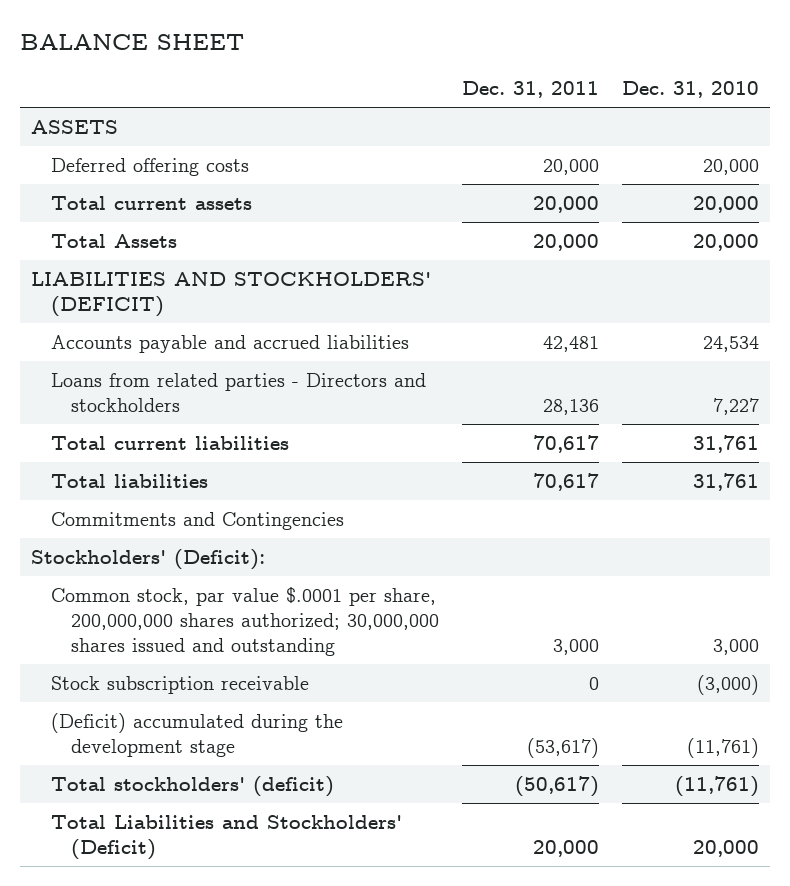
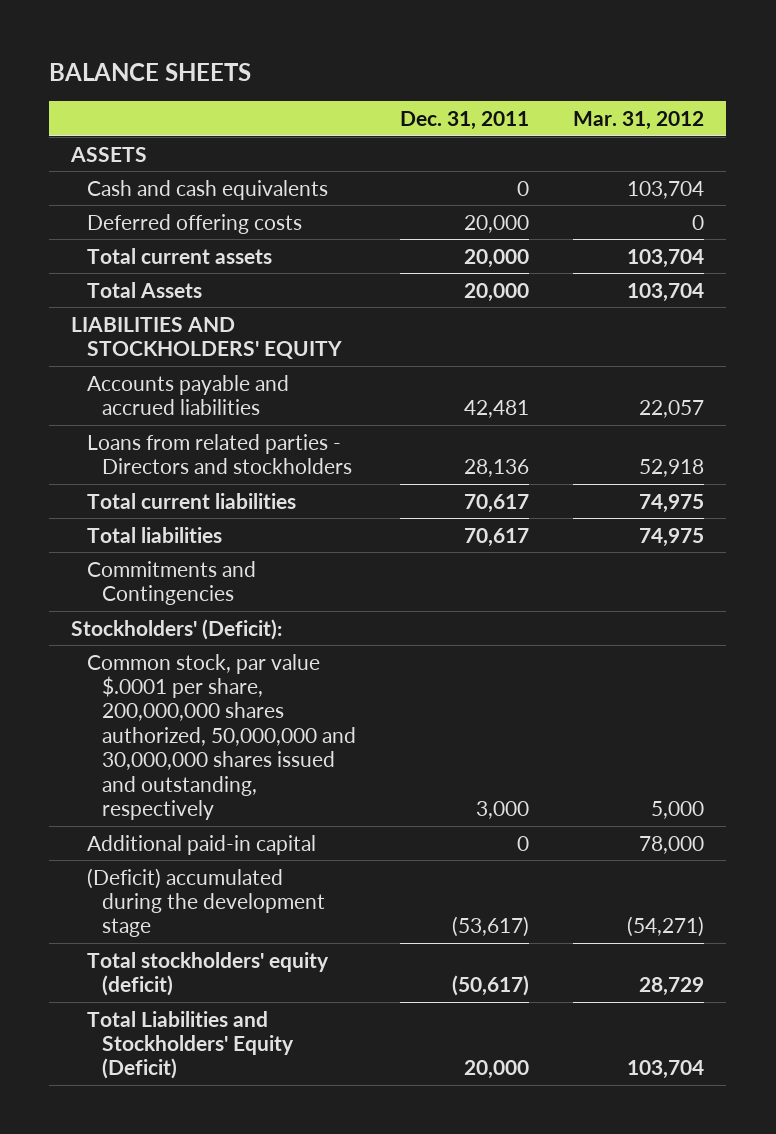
[19,33,244,50] BALANCE SHEET -> [49,62,252,81] BALANCE SHEETS
[621,80,759,98] Dec. 31, 2010 -> none
none -> [573,110,705,130] Mar. 31, 2012
none -> [86,179,328,200] Cash and cash equivalents
[31,271,432,317] LIABILITIES AND STOCKHOLDERS' (DEFICIT) -> [71,316,342,359] LIABILITIES AND STOCKHOLDERS' EQUITY
[51,675,310,694] Stock subscription receivable -> none
[51,586,439,656] Common stock, par value $.0001 per share, 200,000,000 shares authorized; 30,000,000 shares issued and outstanding -> [86,653,357,821] Common stock, par value $.0001 per share, 200,000,000 shares authorized, 50,000,000 and 30,000,000 shares issued and outstanding, respectively
none -> [86,834,316,855] Additional paid-in capital
[51,775,335,797] Total stockholders' (deficit) -> [86,951,329,996] Total stockholders' equity (deficit)
[51,814,403,860] Total Liabilities and Stockholders' (Deficit) -> [86,1010,295,1080] Total Liabilities and Stockholders' Equity (Deficit)

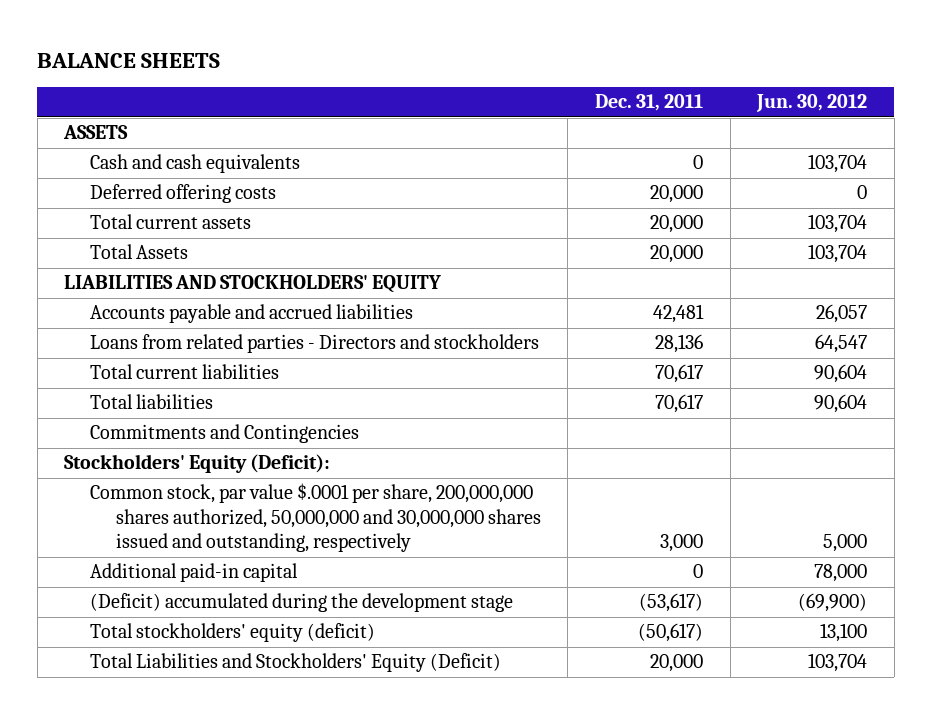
[573,110,705,130] Mar. 31, 2012 -> none
none -> [756,94,868,113] Jun. 30, 2012
[71,618,283,640] Stockholders' (Deficit): -> [64,454,331,474] Stockholders' Equity (Deficit):

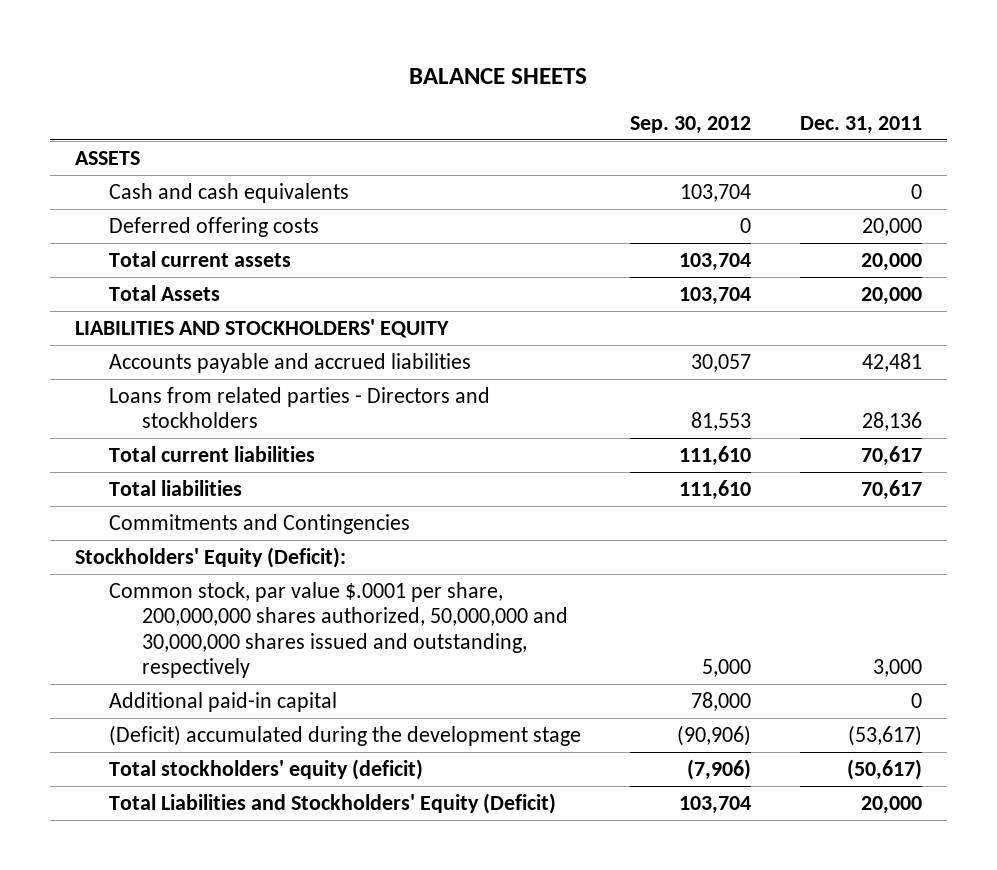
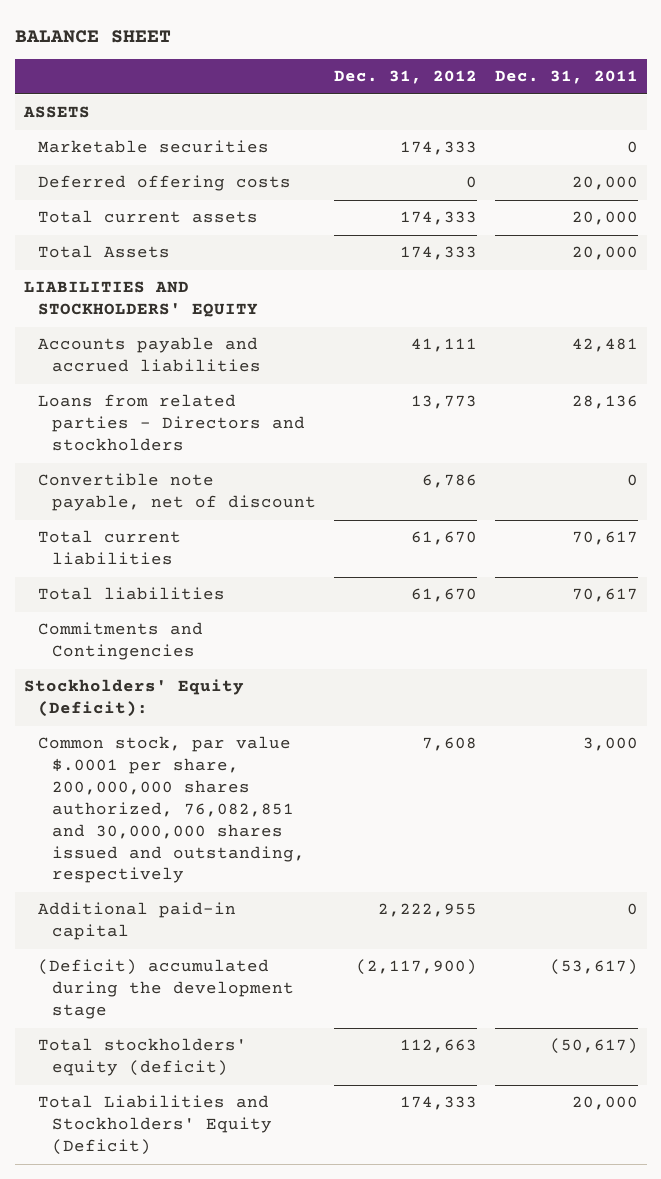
[409,68,588,85] BALANCE SHEETS -> [14,29,171,43] BALANCE SHEET
[629,115,751,134] Sep. 30, 2012 -> none
none -> [333,70,477,85] Dec. 31, 2012
[108,182,349,203] Cash and cash equivalents -> none
none -> [37,140,269,154] Marketable securities
none -> [37,473,317,512] Convertible note payable, net of discount
[108,581,569,679] Common stock, par value $.0001 per share, 200,000,000 shares authorized, 50,000,000 and 30,000,000 shares issued and outstanding, respectively -> [37,736,306,884] Common stock, par value $.0001 per share, 200,000,000 shares authorized, 76,082,851 and 30,000,000 shares issued and outstanding, respectively

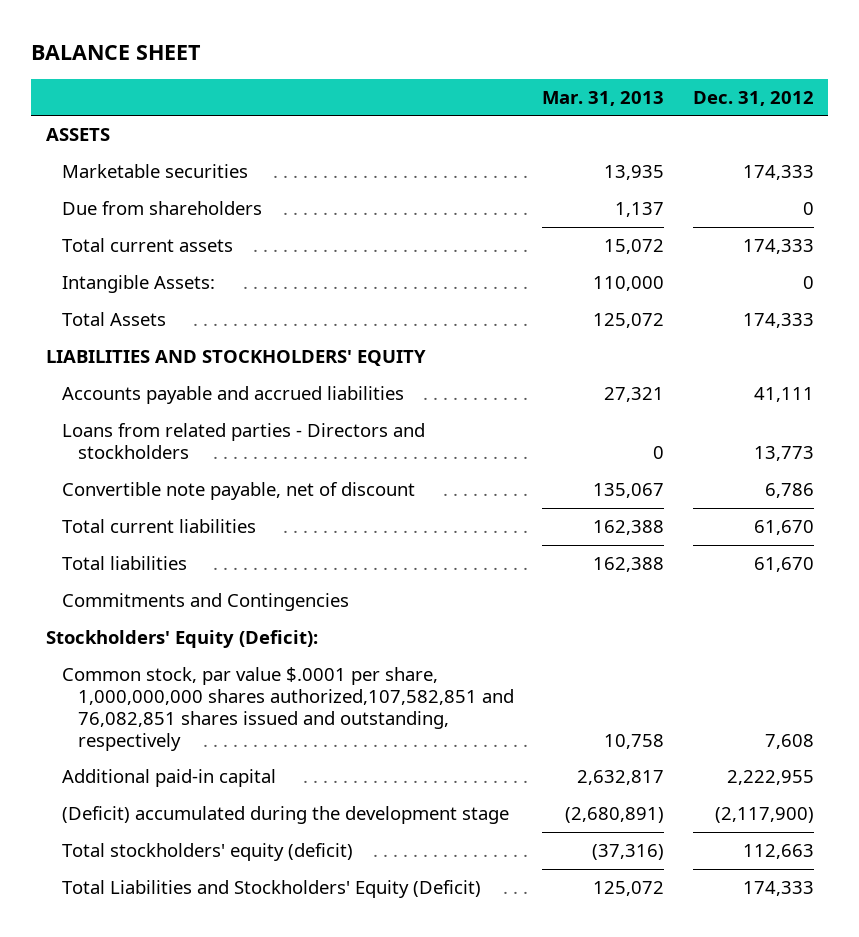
[494,70,638,85] Dec. 31, 2011 -> none
none -> [542,90,665,106] Mar. 31, 2013
[37,175,291,192] Deferred offering costs -> none
none -> [61,200,262,215] Due from shareholders
none -> [61,274,215,293] Intangible Assets:
[37,736,306,884] Common stock, par value $.0001 per share, 200,000,000 shares authorized, 76,082,851 and 30,000,000 shares issued and outstanding, respectively -> [61,666,514,751] Common stock, par value $.0001 per share, 1,000,000,000 shares authorized,107,582,851 and 76,082,851 shares issued and outstanding, respectively

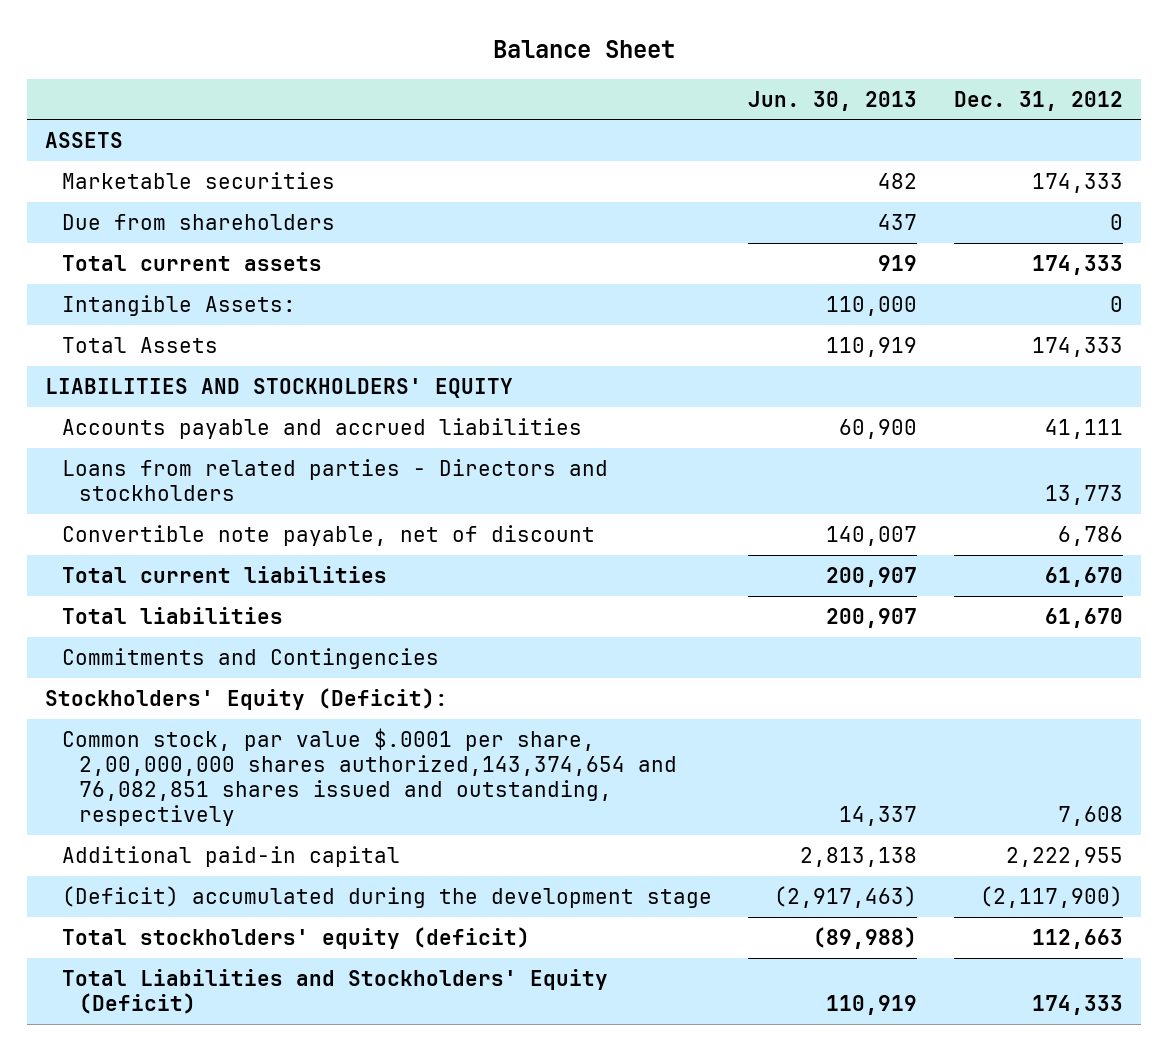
[31,45,202,61] BALANCE SHEET -> [492,40,675,59] Balance Sheet
[542,90,665,106] Mar. 31, 2013 -> none
none -> [748,90,918,111] Jun. 30, 2013
[61,666,514,751] Common stock, par value $.0001 per share, 1,000,000,000 shares authorized,107,582,851 and 76,082,851 shares issued and outstanding, respectively -> [62,727,678,827] Common stock, par value $.0001 per share, 2,00,000,000 shares authorized,143,374,654 and 76,082,851 shares issued and outstanding, respectively

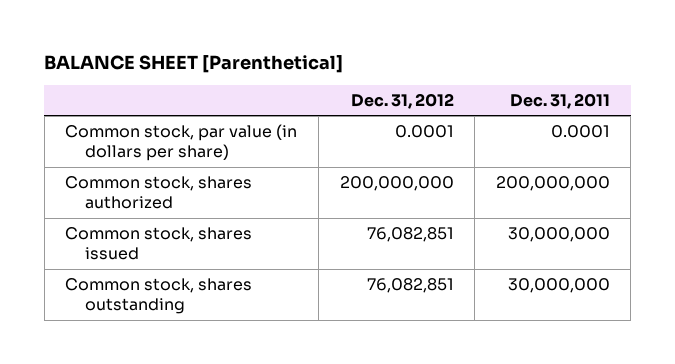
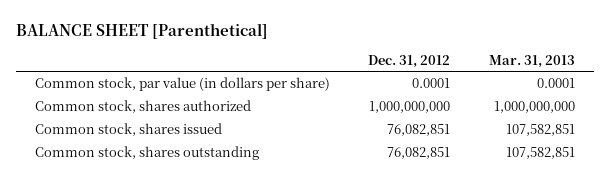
[509,92,610,109] Dec. 31, 2011 -> none
none -> [488,54,575,68] Mar. 31, 2013
[339,176,454,192] 200,000,000 -> [369,101,451,114] 1,000,000,000

